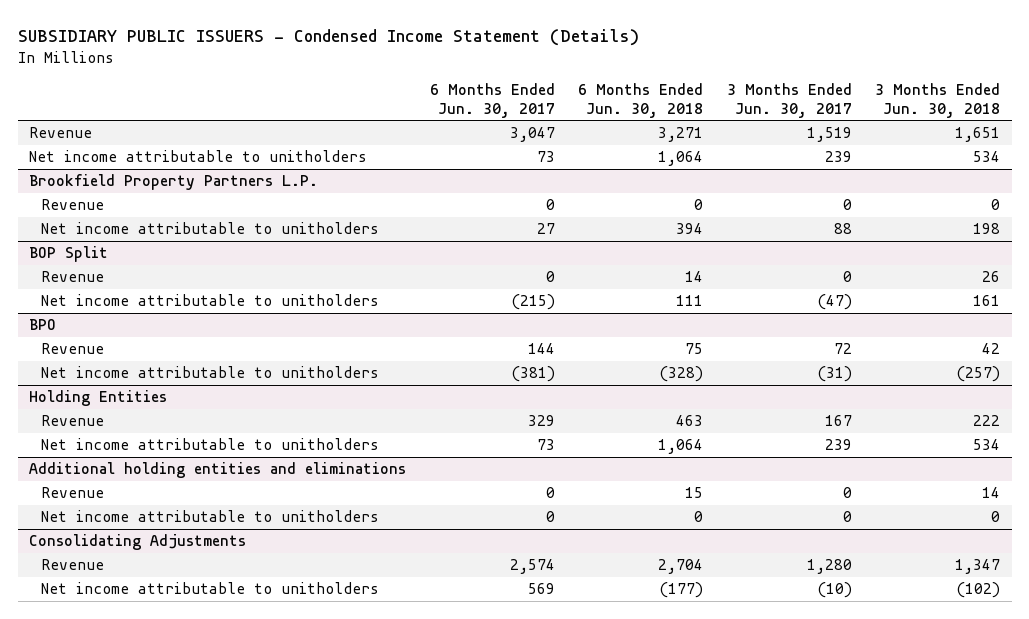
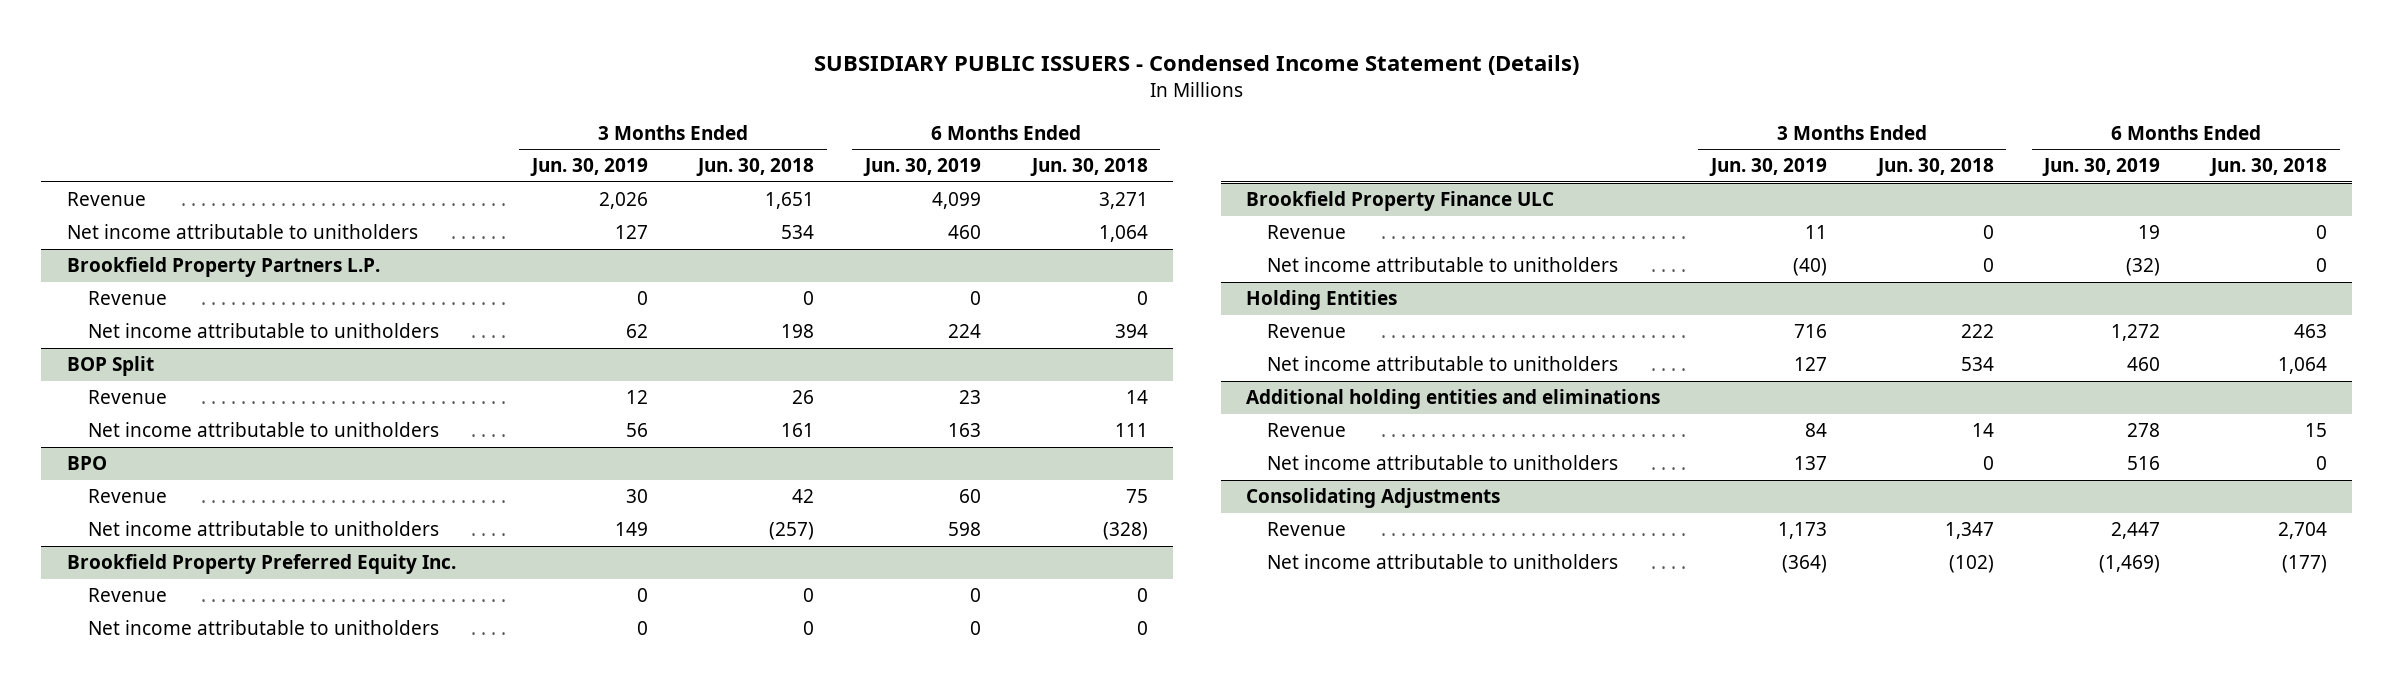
[429,83,555,118] 6 Months Ended Jun. 30, 2017 -> none
[726,83,852,118] 3 Months Ended Jun. 30, 2017 -> none
none -> [529,158,648,177] Jun. 30, 2019
none -> [862,158,981,177] Jun. 30, 2019
none -> [66,554,456,575] Brookfield Property Preferred Equity Inc.
none -> [87,588,167,603] Revenue
none -> [87,620,439,636] Net income attributable to unitholders
none -> [1246,191,1555,212] Brookfield Property Finance ULC
none -> [1267,225,1347,240] Revenue
none -> [1267,257,1619,273] Net income attributable to unitholders

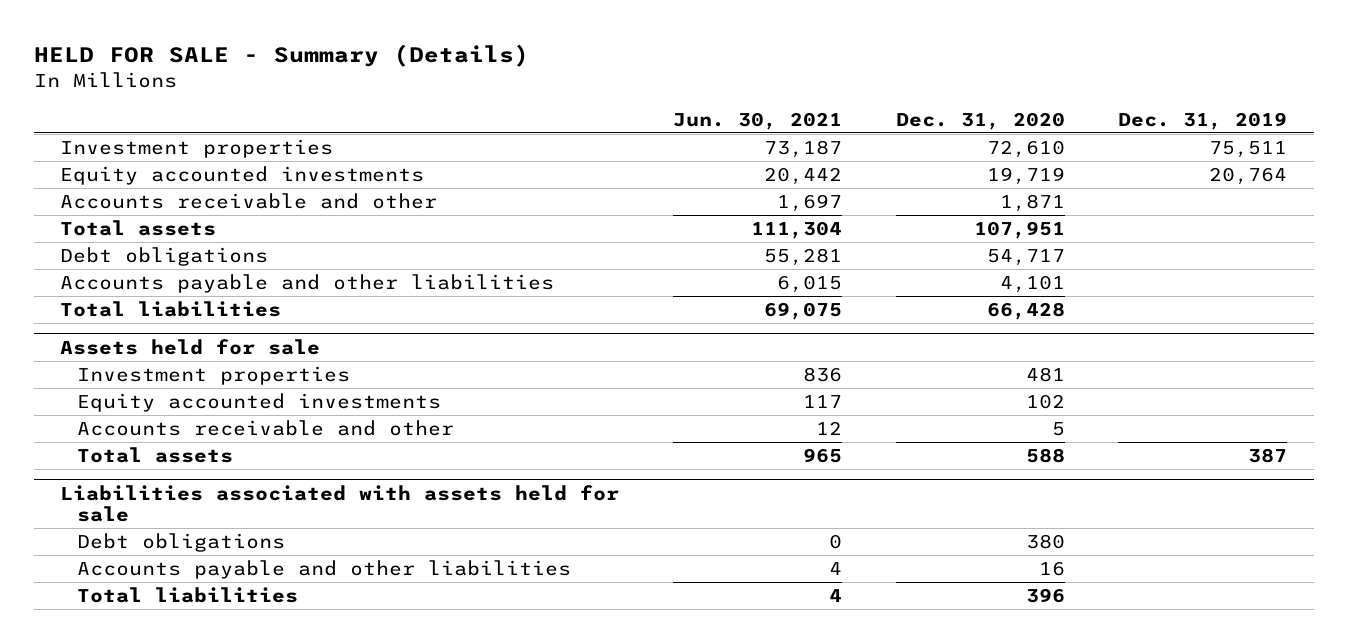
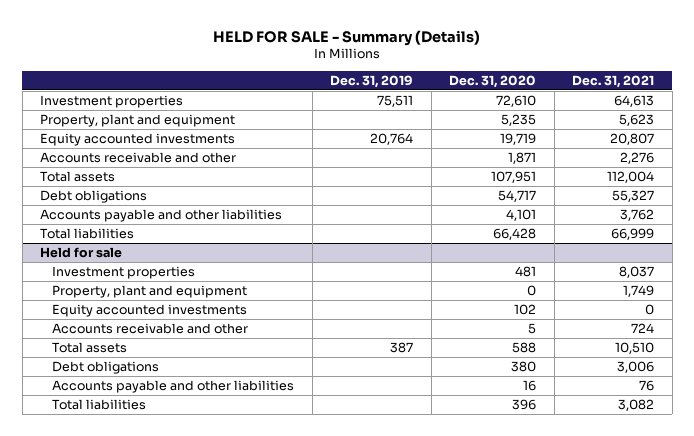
[673,111,843,130] Jun. 30, 2021 -> none
none -> [572,75,655,89] Dec. 31, 2021
none -> [40,114,236,128] Property, plant and equipment
[60,338,321,355] Assets held for sale -> [40,247,123,259] Held for sale
none -> [52,285,248,299] Property, plant and equipment
[60,484,620,523] Liabilities associated with assets held for sale -> none

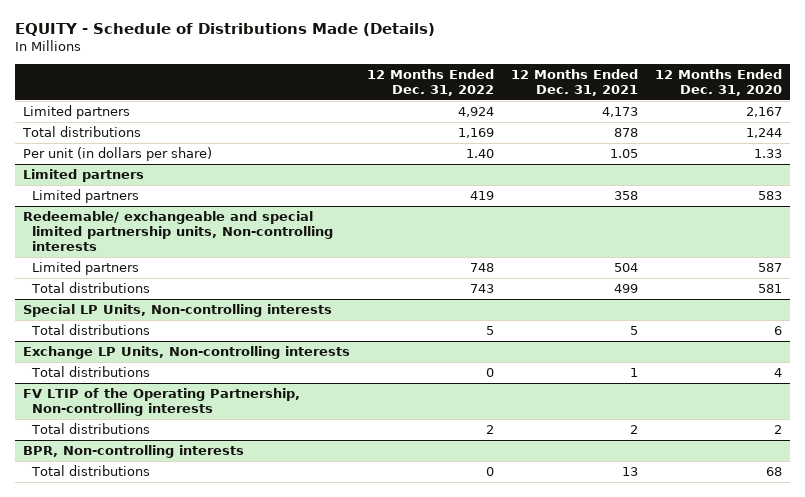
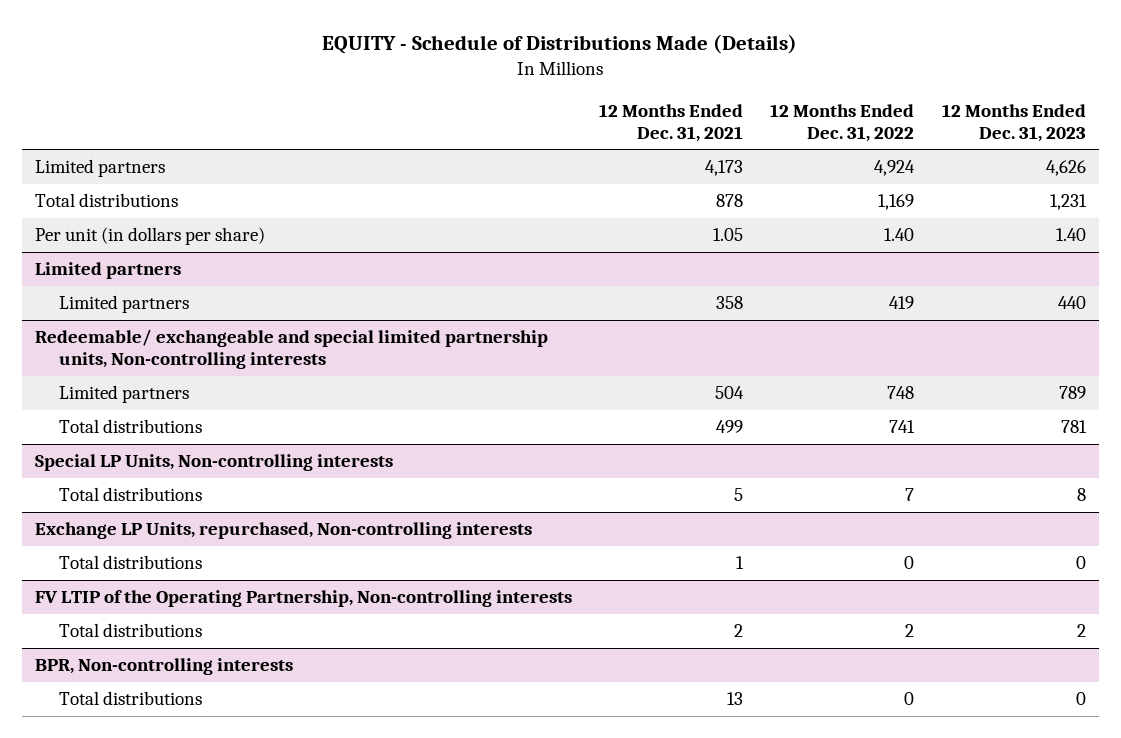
[654,68,782,96] 12 Months Ended Dec. 31, 2020 -> none
none -> [941,103,1086,142] 12 Months Ended Dec. 31, 2023
[470,284,495,294] 743 -> [889,420,916,434] 741
[486,326,495,336] 5 -> [905,488,915,502] 7
[23,346,351,360] Exchange LP Units, Non-controlling interests -> [35,522,533,540] Exchange LP Units, repurchased, Non-controlling interests

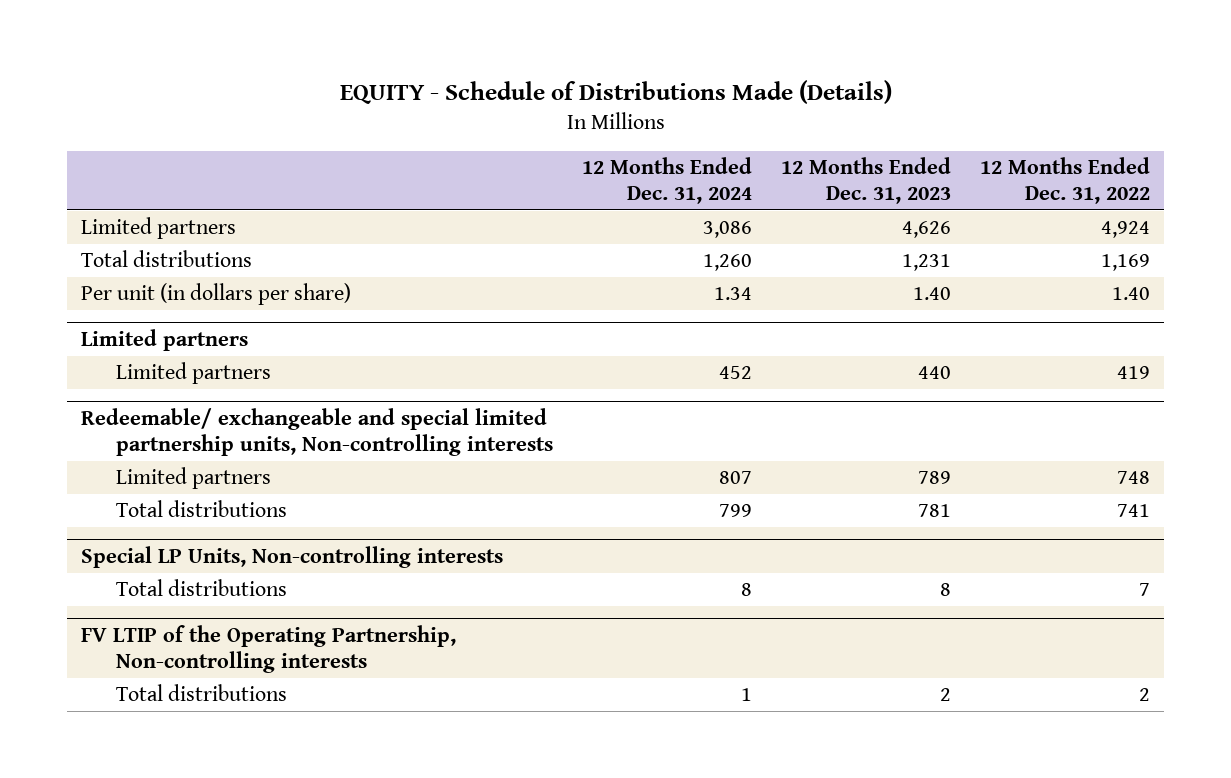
[599,103,744,142] 12 Months Ended Dec. 31, 2021 -> none
none -> [581,157,752,205] 12 Months Ended Dec. 31, 2024
[35,522,533,540] Exchange LP Units, repurchased, Non-controlling interests -> none
[59,555,203,570] Total distributions -> none
[35,658,294,676] BPR, Non-controlling interests -> none
[59,691,203,706] Total distributions -> none

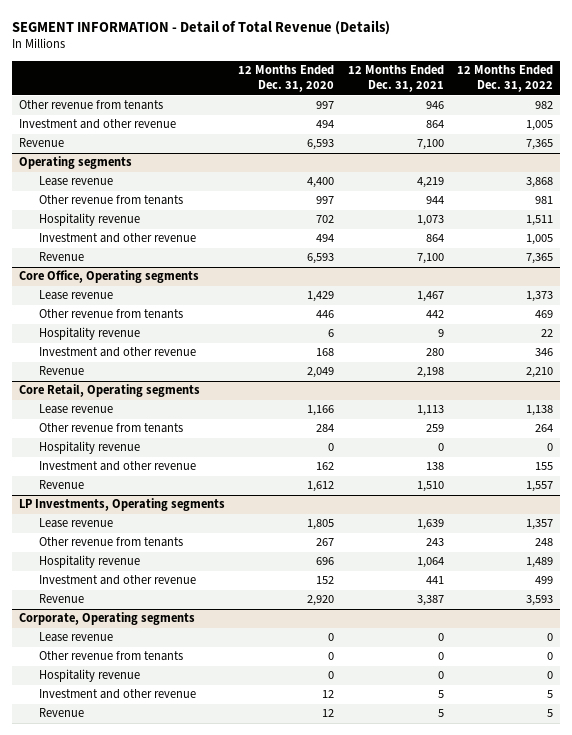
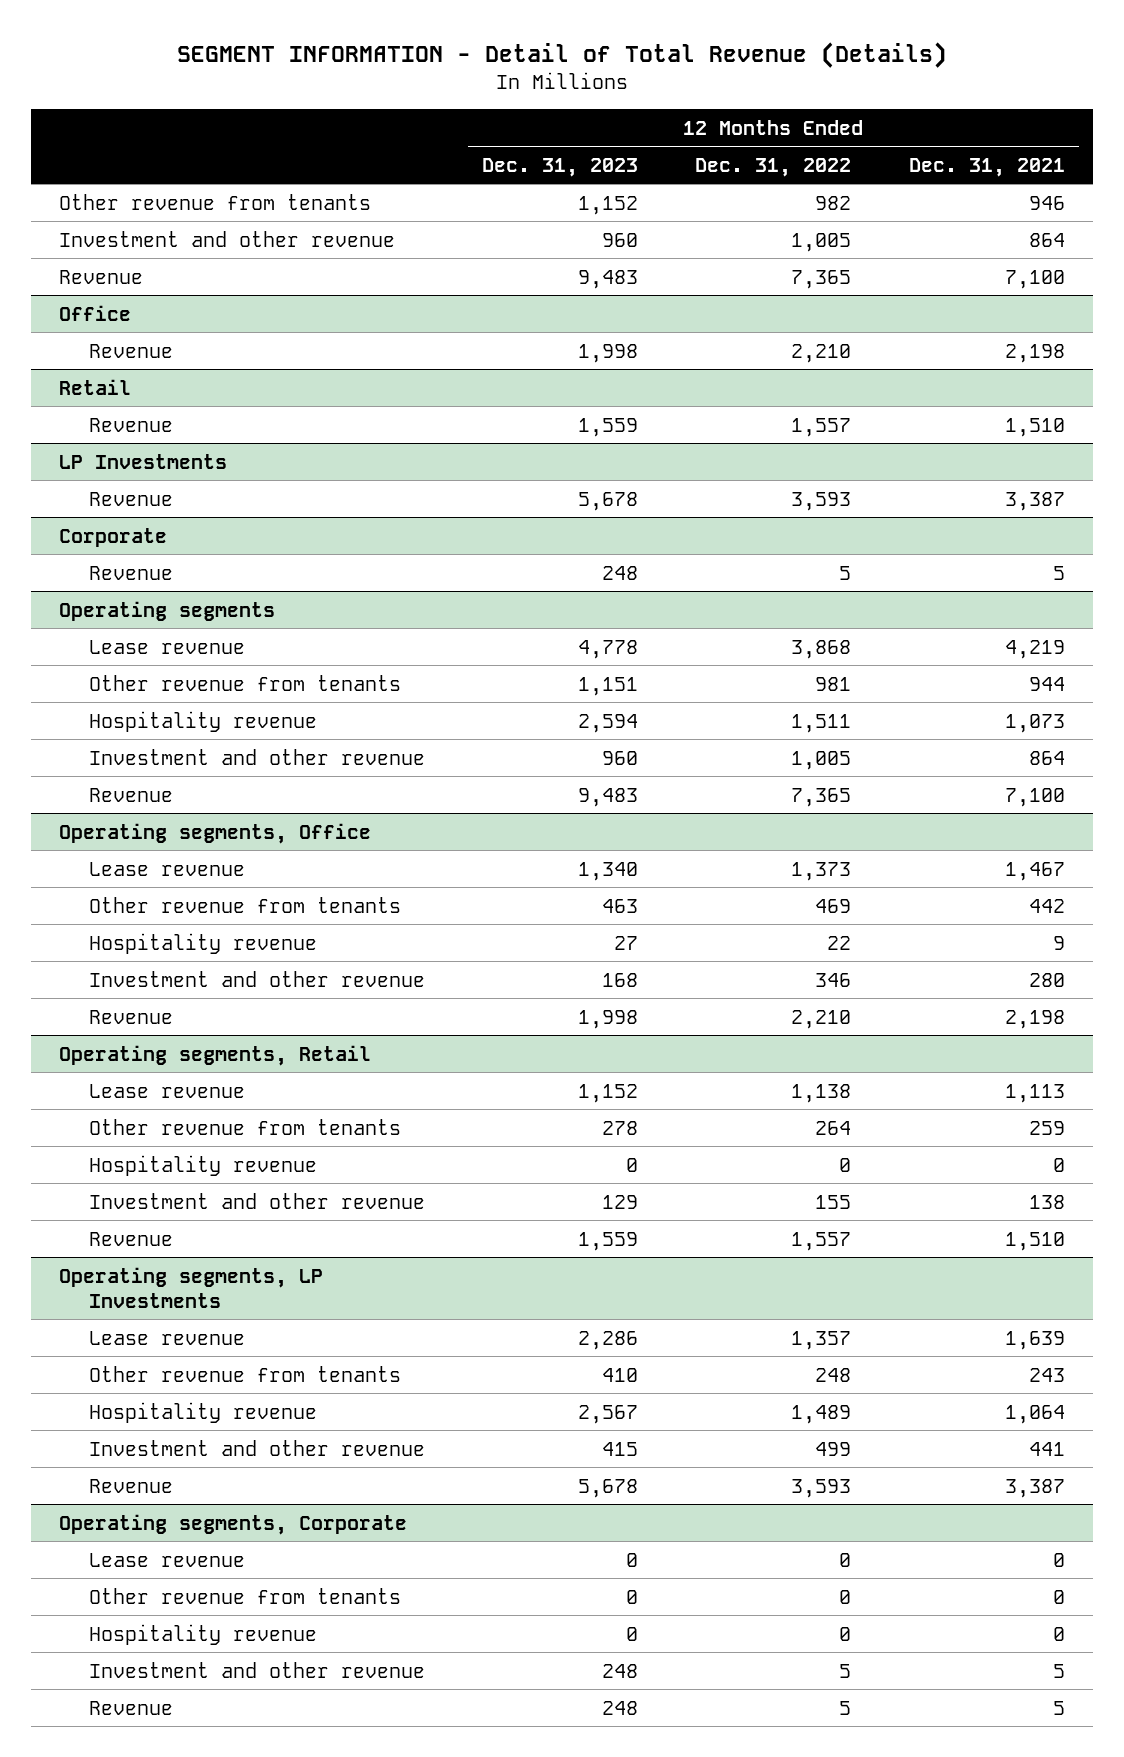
[238,65,335,93] 12 Months Ended Dec. 31, 2020 -> none
none -> [482,157,639,177] Dec. 31, 2023
none -> [59,304,132,321] Office
none -> [88,343,173,358] Revenue
none -> [59,378,132,395] Retail
none -> [88,417,173,432] Revenue
none -> [59,453,228,469] LP Investments
none -> [88,491,173,506] Revenue
none -> [59,527,168,547] Corporate
none -> [88,565,173,580] Revenue
[18,270,199,284] Core Office, Operating segments -> [59,822,372,844] Operating segments, Office
[18,384,200,398] Core Retail, Operating segments -> [59,1044,372,1066] Operating segments, Retail
[18,498,225,512] LP Investments, Operating segments -> [59,1266,324,1308] Operating segments, LP Investments
[18,612,195,626] Corporate, Operating segments -> [59,1513,408,1535] Operating segments, Corporate

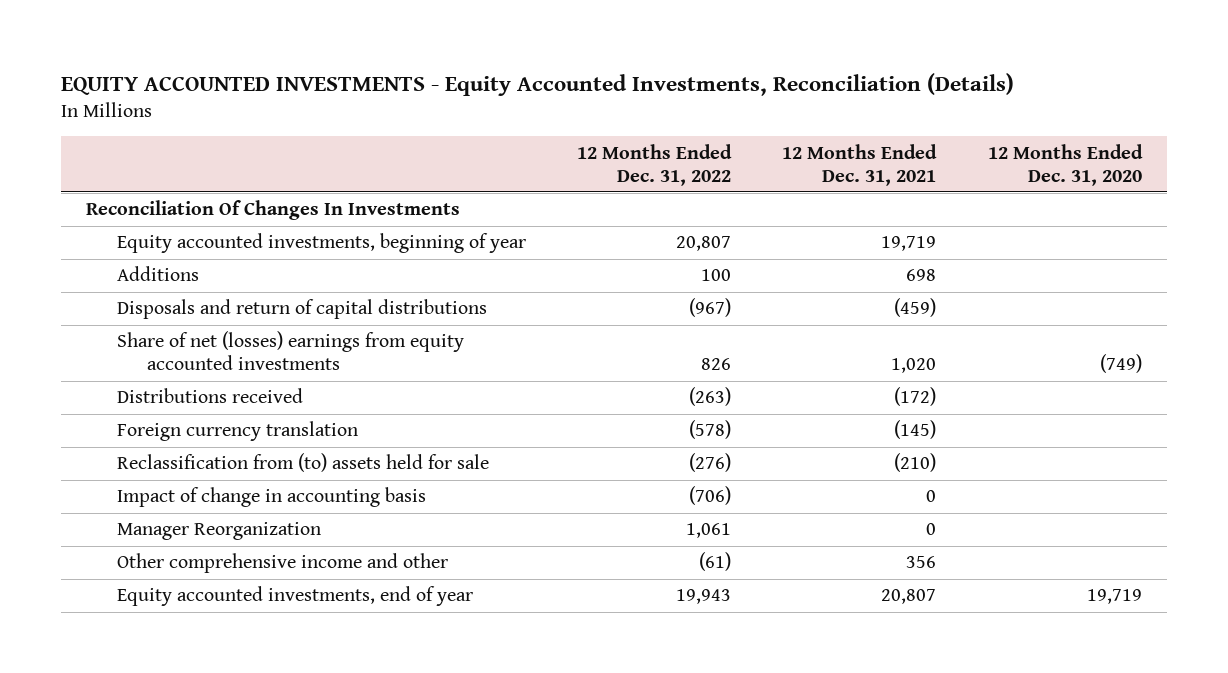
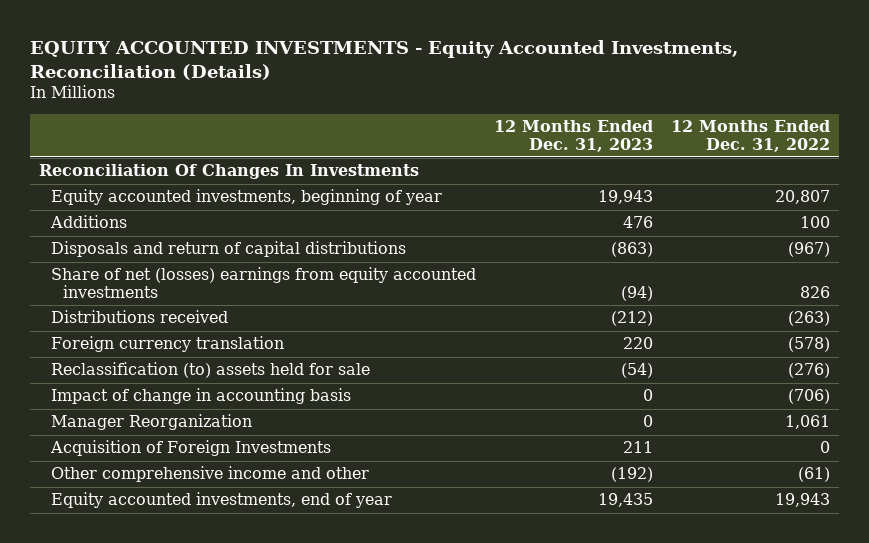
[782,143,938,186] 12 Months Ended Dec. 31, 2021 -> none
[987,143,1143,186] 12 Months Ended Dec. 31, 2020 -> none
none -> [494,120,654,152] 12 Months Ended Dec. 31, 2023
[116,453,489,473] Reclassification from (to) assets held for sale -> [51,362,371,379] Reclassification (to) assets held for sale
none -> [50,440,332,457] Acquisition of Foreign Investments

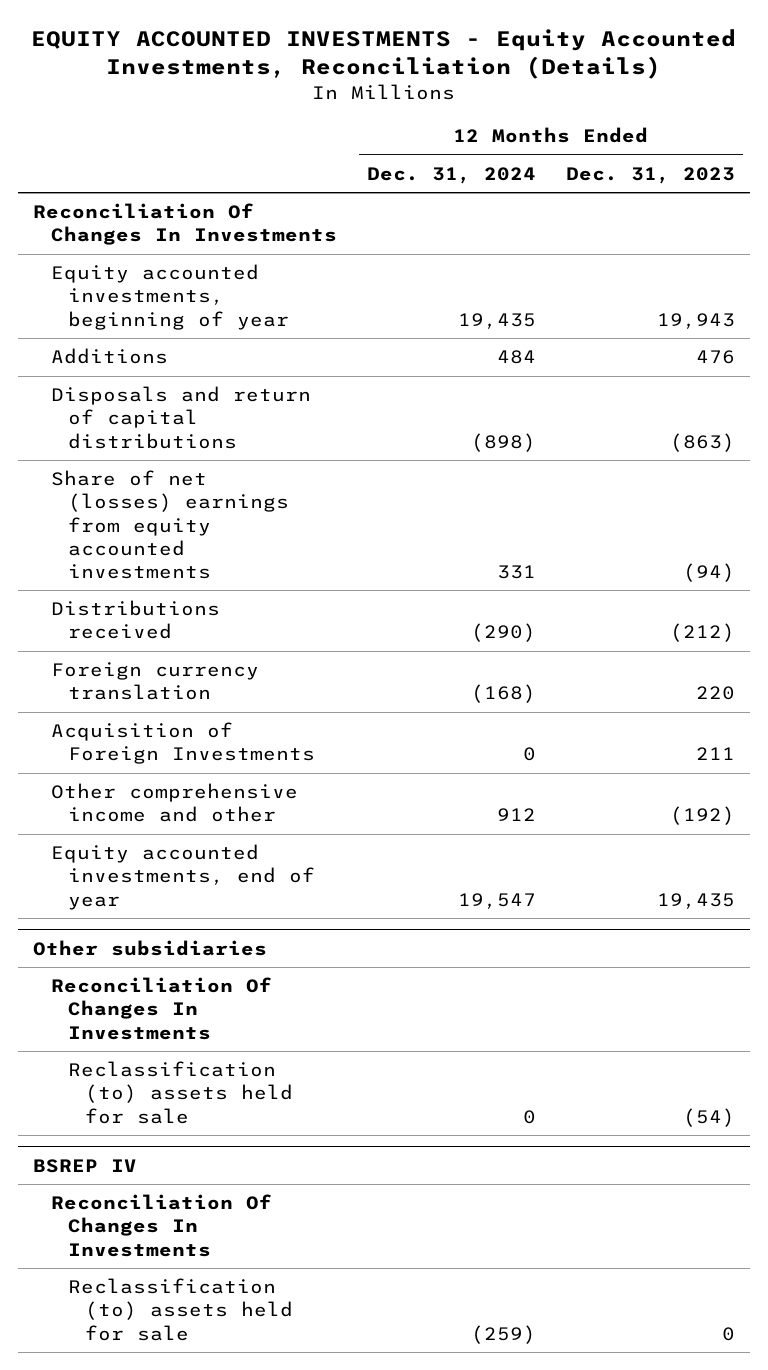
[670,120,830,152] 12 Months Ended Dec. 31, 2022 -> none
none -> [366,166,536,184] Dec. 31, 2024
[51,362,371,379] Reclassification (to) assets held for sale -> none
[51,388,352,405] Impact of change in accounting basis -> none
[51,414,253,431] Manager Reorganization -> none
none -> [33,939,268,956] Other subsidiaries
none -> [50,977,272,1040] Reconciliation Of Changes In Investments
none -> [67,1061,294,1124] Reclassification (to) assets held for sale
none -> [33,1158,138,1173] BSREP IV
none -> [50,1194,272,1257] Reconciliation Of Changes In Investments
none -> [67,1278,294,1341] Reclassification (to) assets held for sale

